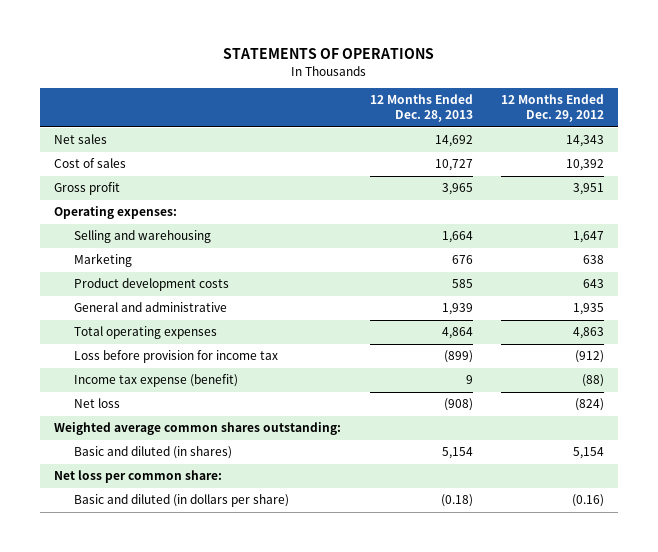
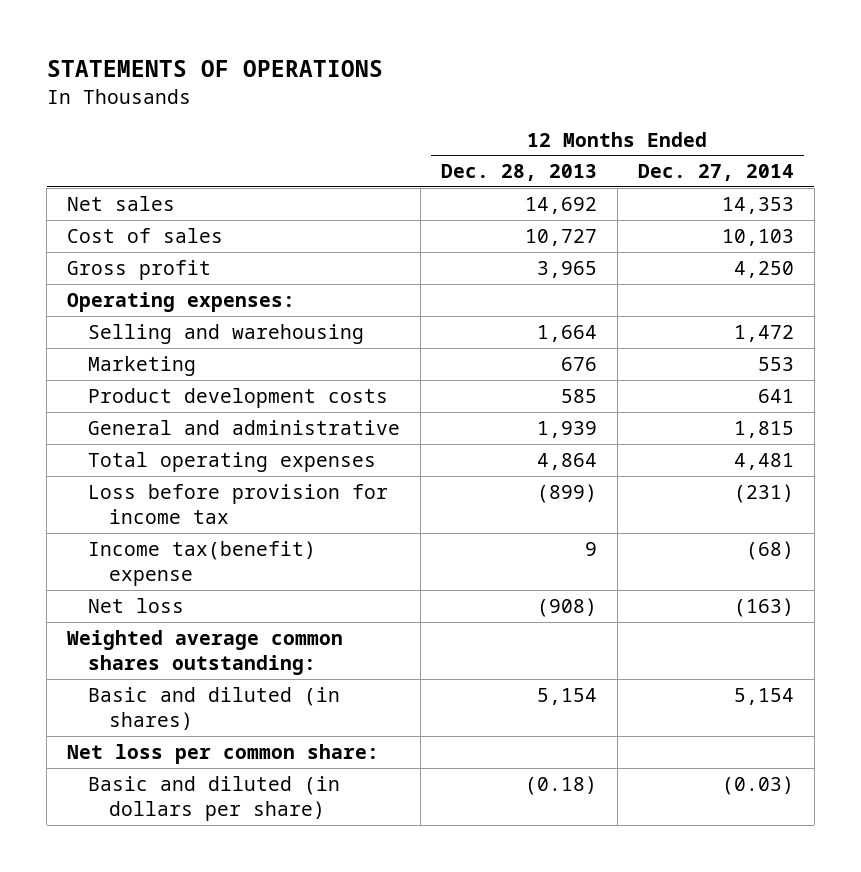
[500,94,604,123] 12 Months Ended Dec. 29, 2012 -> none
none -> [637,164,794,182] Dec. 27, 2014
[73,374,238,388] Income tax expense (benefit) -> [88,540,317,587] Income tax(benefit) expense

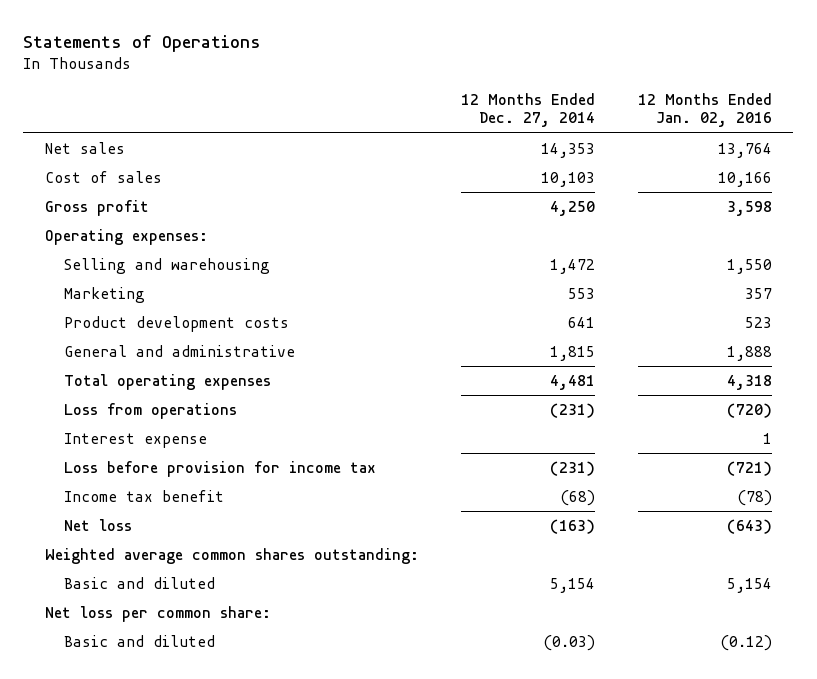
[46,60,383,78] STATEMENTS OF OPERATIONS -> [23,34,262,52] Statements of Operations
[441,164,598,182] Dec. 28, 2013 -> none
none -> [637,92,772,128] 12 Months Ended Jan. 02, 2016
none -> [63,402,237,419] Loss from operations
none -> [63,432,207,448] Interest expense
[88,540,317,587] Income tax(benefit) expense -> [63,489,224,502] Income tax benefit
[88,686,341,731] Basic and diluted (in shares) -> [63,576,215,589] Basic and diluted
[88,775,341,822] Basic and diluted (in dollars per share) -> [63,634,215,647] Basic and diluted

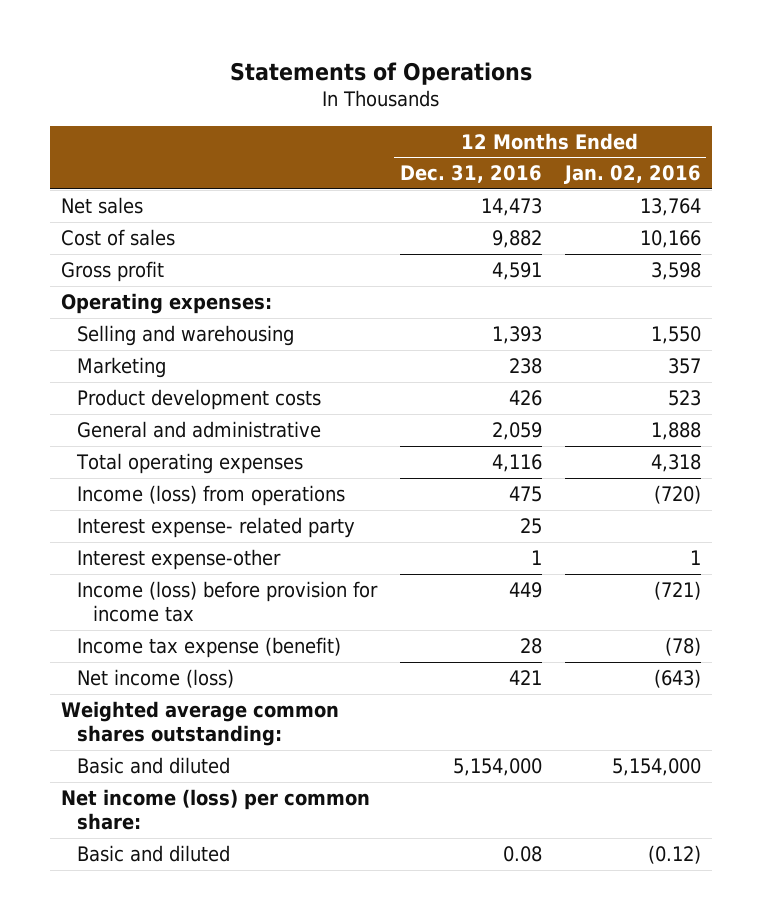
[461,92,596,128] 12 Months Ended Dec. 27, 2014 -> none
none -> [399,165,542,184] Dec. 31, 2016
[63,402,237,419] Loss from operations -> [76,484,345,506] Income (loss) from operations
none -> [76,516,355,538] Interest expense- related party
[63,432,207,448] Interest expense -> [76,548,281,570] Interest expense-other
[63,460,376,477] Loss before provision for income tax -> [76,580,378,622] Income (loss) before provision for income tax
[63,489,224,502] Income tax benefit -> [76,636,341,658] Income tax expense (benefit)
[63,518,132,531] Net loss -> [76,668,234,688] Net income (loss)
[726,577,772,593] 5,154 -> [611,757,701,776] 5,154,000
[44,605,271,622] Net loss per common share: -> [61,788,371,830] Net income (loss) per common share:

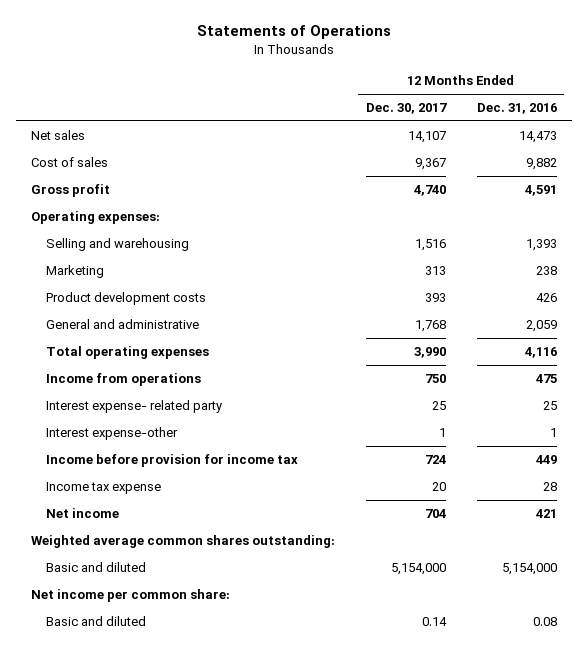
[563,165,701,185] Jan. 02, 2016 -> none
none -> [365,103,447,115] Dec. 30, 2017
[76,484,345,506] Income (loss) from operations -> [46,373,202,387] Income from operations
[76,580,378,622] Income (loss) before provision for income tax -> [46,454,299,468] Income before provision for income tax
[76,636,341,658] Income tax expense (benefit) -> [46,482,162,495] Income tax expense
[76,668,234,688] Net income (loss) -> [46,508,120,519] Net income
[61,788,371,830] Net income (loss) per common share: -> [31,589,231,603] Net income per common share:

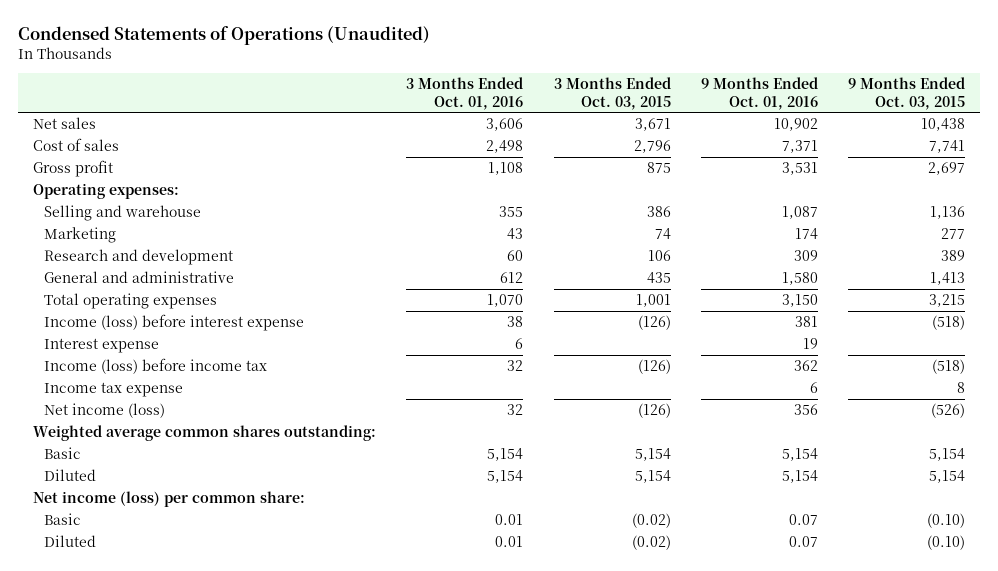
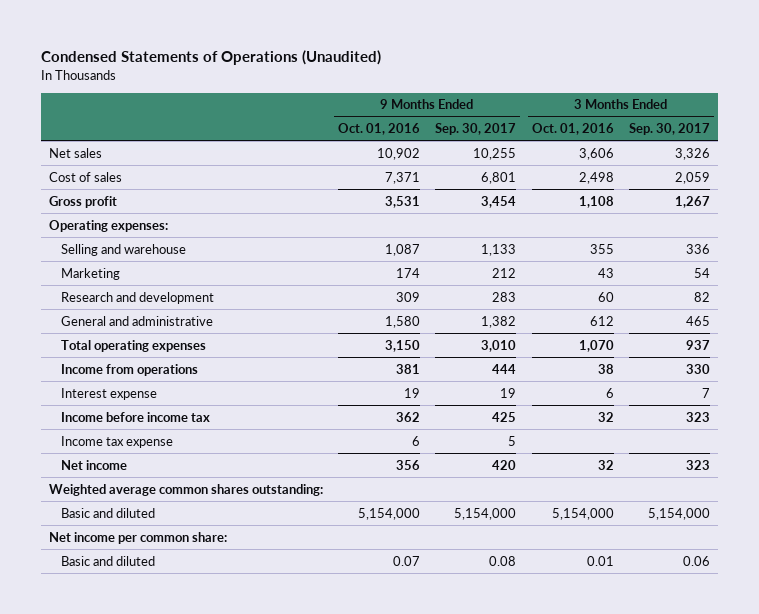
[553,77,671,110] 3 Months Ended Oct. 03, 2015 -> none
[848,77,966,110] 9 Months Ended Oct. 03, 2015 -> none
none -> [435,123,517,136] Sep. 30, 2017
none -> [628,123,710,136] Sep. 30, 2017
[44,314,305,332] Income (loss) before interest expense -> [60,363,198,376] Income from operations
[44,358,268,375] Income (loss) before income tax -> [60,411,210,422] Income before income tax
[44,403,166,419] Net income (loss) -> [60,459,127,470] Net income
[44,447,82,460] Basic -> none
[44,469,97,482] Diluted -> none
[44,513,82,526] Basic -> none
[44,535,97,548] Diluted -> none
none -> [60,507,155,518] Basic and diluted
[33,491,306,508] Net income (loss) per common share: -> [49,531,228,544] Net income per common share:
none -> [60,555,155,566] Basic and diluted

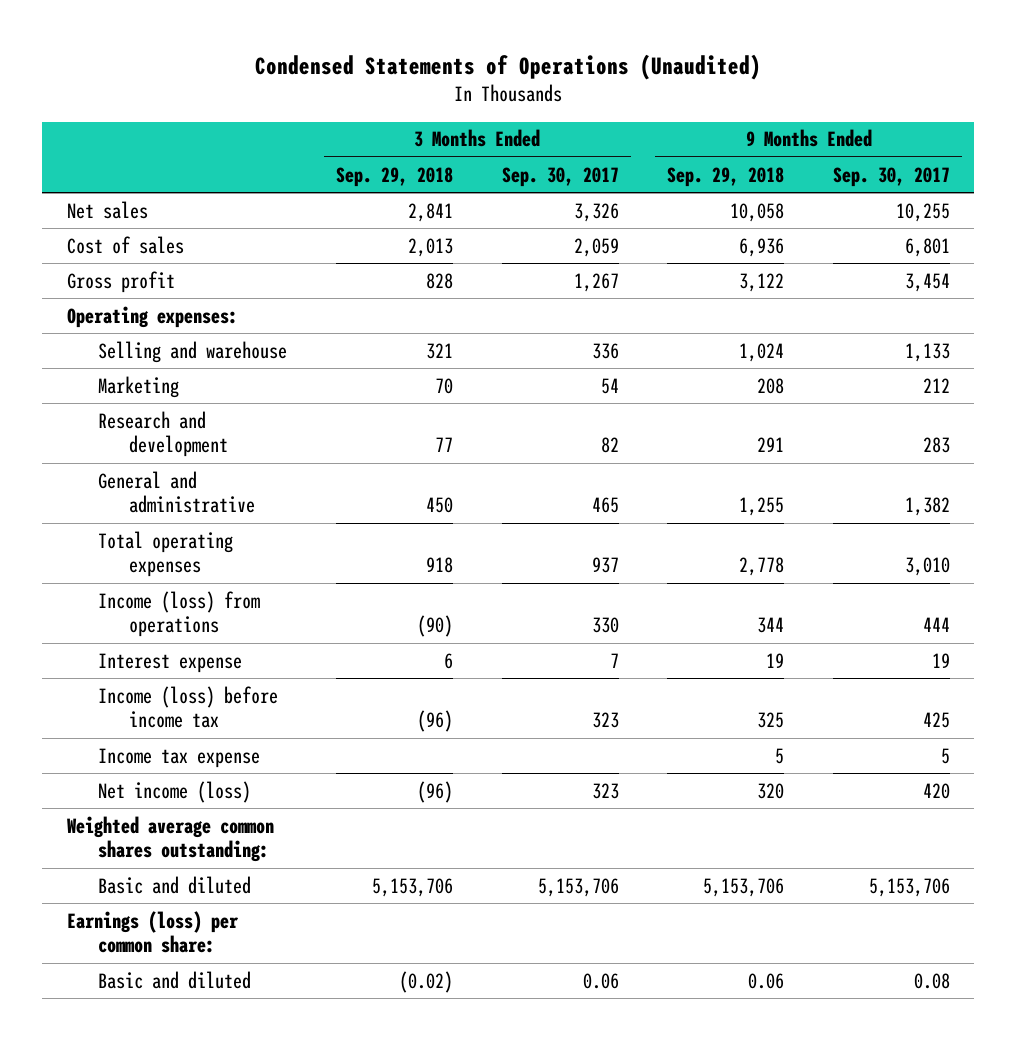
[338,123,421,136] Oct. 01, 2016 -> none
[531,123,614,136] Oct. 01, 2016 -> none
none -> [335,166,453,187] Sep. 29, 2018
none -> [667,166,785,187] Sep. 29, 2018
[60,363,198,376] Income from operations -> [98,590,261,638] Income (loss) from operations
[60,411,210,422] Income before income tax -> [98,685,279,729] Income (loss) before income tax
[60,459,127,470] Net income -> [98,780,252,803] Net income (loss)
[454,507,517,520] 5,154,000 -> [869,877,951,897] 5,153,706
[647,507,710,520] 5,154,000 -> [537,877,619,897] 5,153,706
[49,531,228,544] Net income per common share: -> [66,910,239,954] Earnings (loss) per common share:

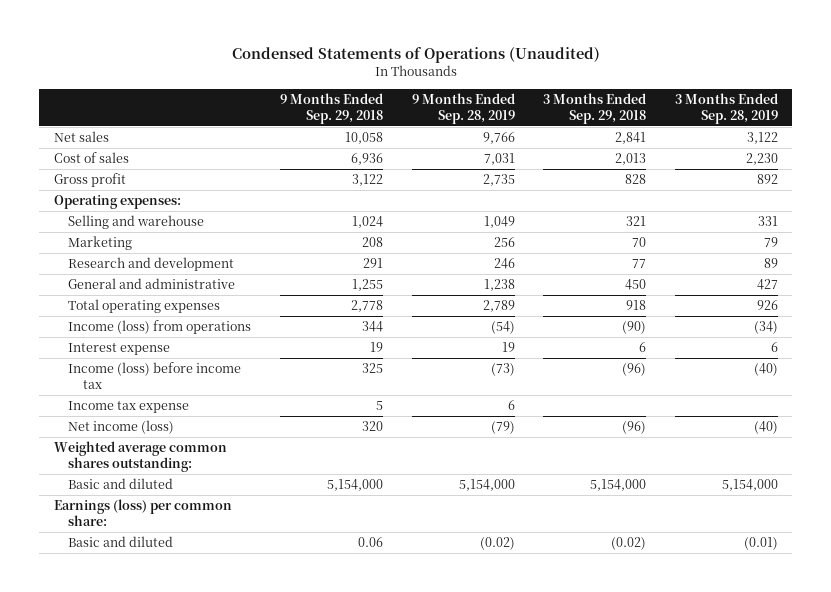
[501,166,619,187] Sep. 30, 2017 -> none
[833,166,951,187] Sep. 30, 2017 -> none
none -> [411,92,515,124] 9 Months Ended Sep. 28, 2019
none -> [674,92,778,124] 3 Months Ended Sep. 28, 2019
[371,877,453,897] 5,153,706 -> [590,479,647,492] 5,154,000
[703,877,785,897] 5,153,706 -> [327,479,384,492] 5,154,000

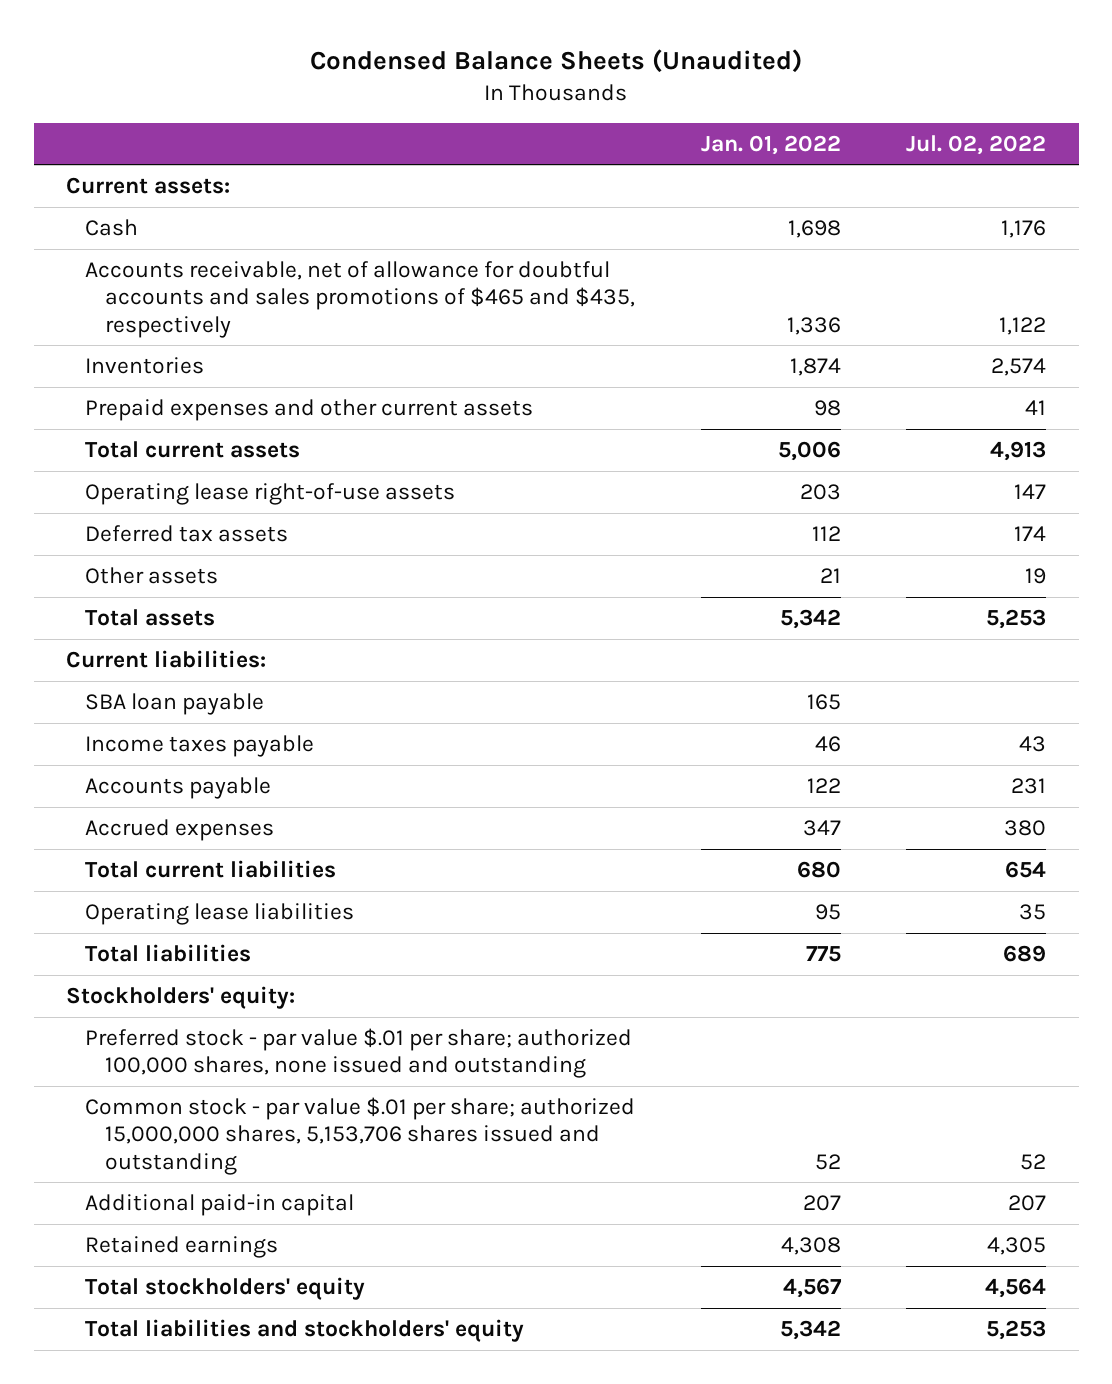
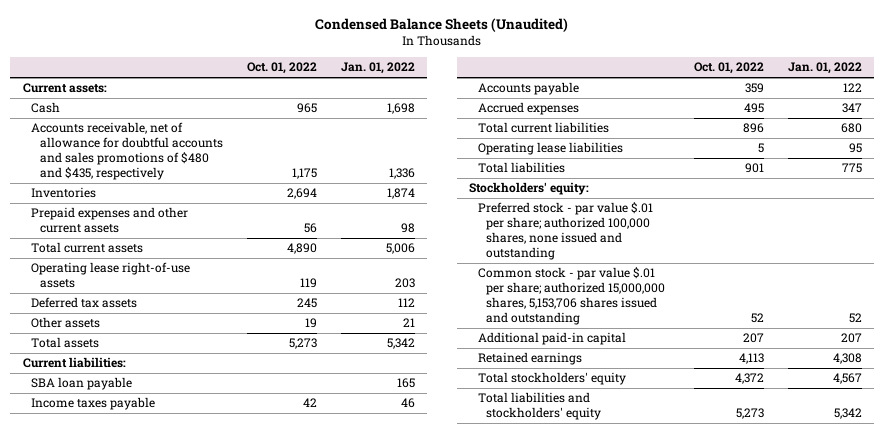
[906,134,1047,155] Jul. 02, 2022 -> none
none -> [246,62,317,75] Oct. 01, 2022
[85,260,635,338] Accounts receivable, net of allowance for doubtful accounts and sales promotions of $465 and $435, respectively -> [31,122,223,180] Accounts receivable, net of allowance for doubtful accounts and sales promotions of $480 and $435, respectively

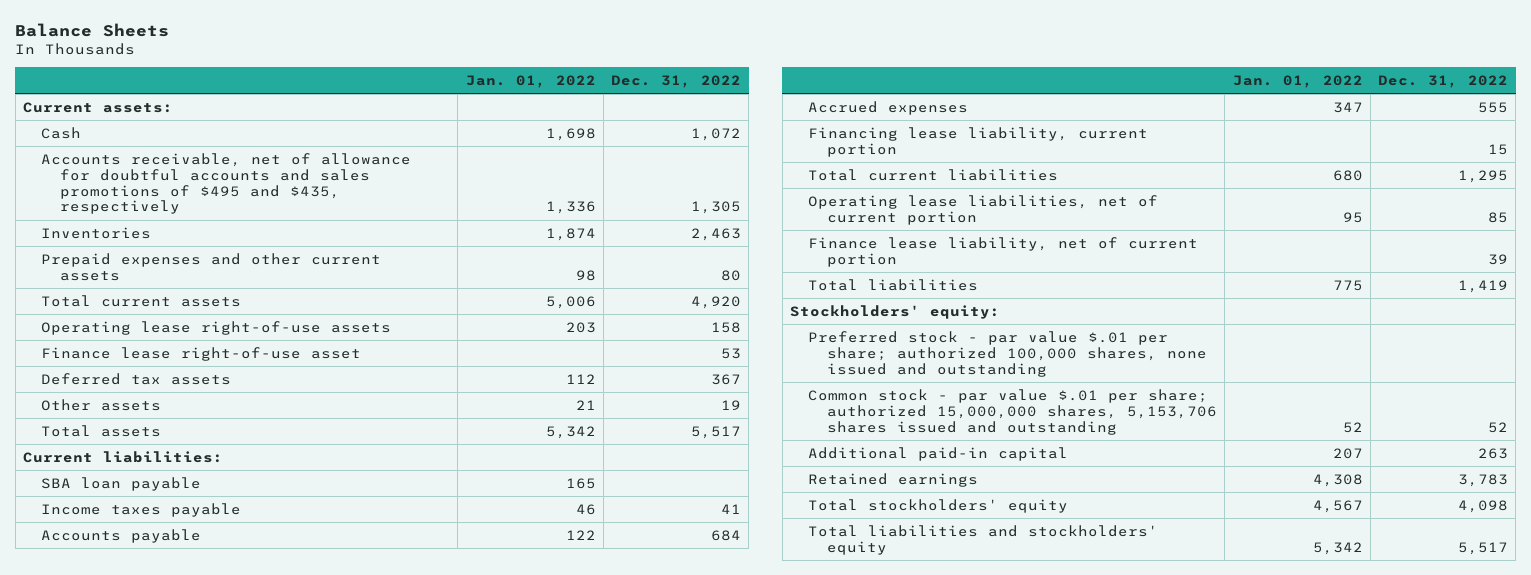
[315,17,569,32] Condensed Balance Sheets (Unaudited) -> [15,22,170,37] Balance Sheets
[246,62,317,75] Oct. 01, 2022 -> none
none -> [611,74,742,88] Dec. 31, 2022
[31,122,223,180] Accounts receivable, net of allowance for doubtful accounts and sales promotions of $480 and $435, respectively -> [41,152,412,215] Accounts receivable, net of allowance for doubtful accounts and sales promotions of $495 and $435, respectively
none -> [41,346,362,361] Finance lease right-of-use asset
none -> [808,126,1149,157] Financing lease liability, current portion
[477,142,623,156] Operating lease liabilities -> [808,194,1159,225] Operating lease liabilities, net of current portion
none -> [808,236,1199,267] Finance lease liability, net of current portion

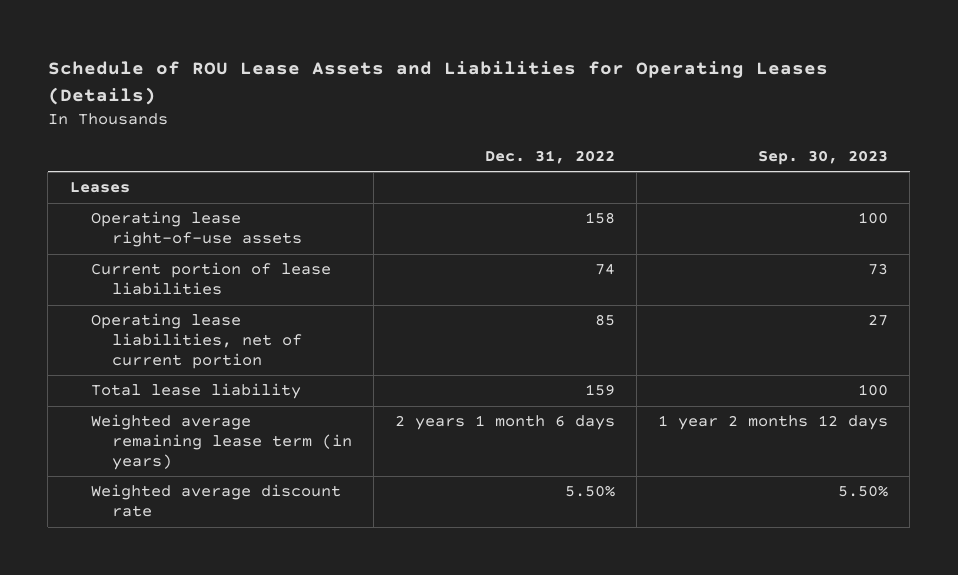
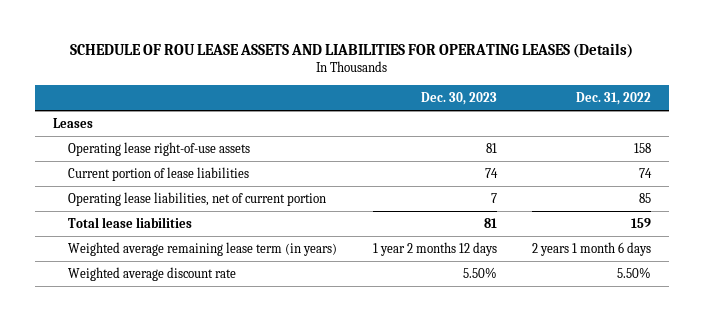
[47,61,828,105] Schedule of ROU Lease Assets and Liabilities for Operating Leases (Details) -> [69,42,633,58] SCHEDULE OF ROU LEASE ASSETS AND LIABILITIES FOR OPERATING LEASES (Details)
[758,149,889,165] Sep. 30, 2023 -> none
none -> [420,92,497,106] Dec. 30, 2023
[90,383,301,400] Total lease liability -> [68,216,193,228] Total lease liabilities

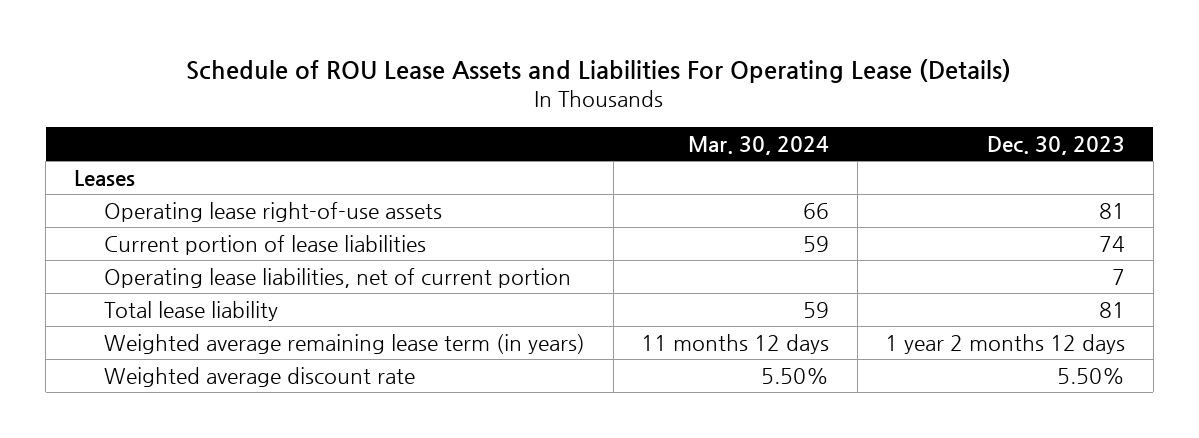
[69,42,633,58] SCHEDULE OF ROU LEASE ASSETS AND LIABILITIES FOR OPERATING LEASES (Details) -> [186,59,1012,84] Schedule of ROU Lease Assets and Liabilities For Operating Lease (Details)
[576,92,652,106] Dec. 31, 2022 -> none
none -> [688,135,830,155] Mar. 30, 2024
[68,216,193,228] Total lease liabilities -> [104,300,279,321] Total lease liability

